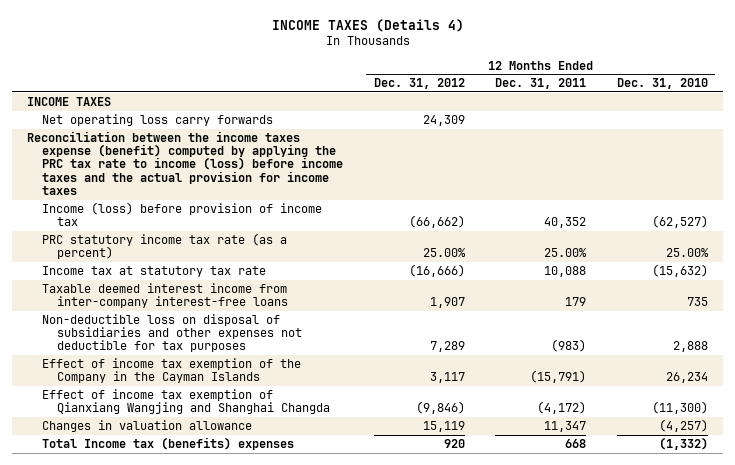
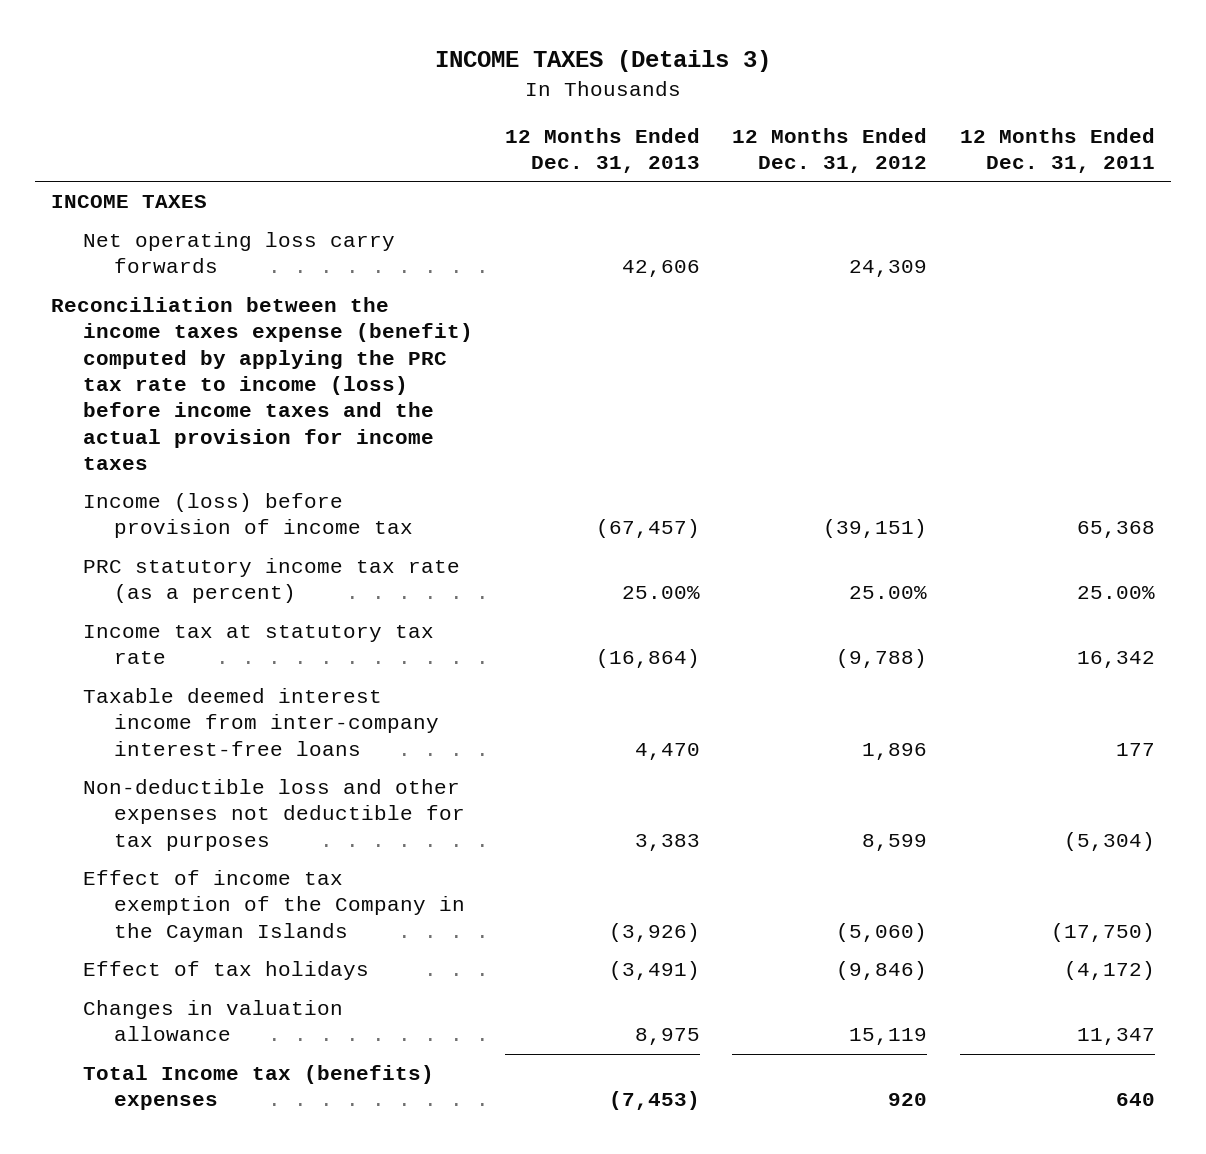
[271,18,464,32] INCOME TAXES (Details 4) -> [434,50,771,73] INCOME TAXES (Details 3)
[616,78,708,90] Dec. 31, 2010 -> none
none -> [505,127,701,173] 12 Months Ended Dec. 31, 2013
[408,215,465,229] (66,662) -> [823,519,928,539] (39,151)
[544,217,587,229] 40,352 -> [1076,521,1155,539] 65,368
[408,263,465,277] (16,666) -> [836,649,928,669] (9,788)
[544,265,587,277] 10,088 -> [1076,651,1155,669] 16,342
[429,297,465,309] 1,907 -> [862,742,928,760] 1,896
[565,297,587,307] 179 -> [1115,742,1155,756] 177
[42,313,302,353] Non-deductible loss on disposal of subsidiaries and other expenses not deductible for tax purposes -> [82,779,466,851] Non-deductible loss and other expenses not deductible for tax purposes
[429,341,465,353] 7,289 -> [862,833,928,851] 8,599
[551,339,587,353] (983) -> [1063,831,1155,851] (5,304)
[429,372,465,384] 3,117 -> [836,922,928,942] (5,060)
[530,370,587,384] (15,791) -> [1050,922,1155,942] (17,750)
[42,388,330,415] Effect of income tax exemption of Qianxiang Wangjing and Shanghai Changda -> [82,961,369,981] Effect of tax holidays
[565,438,587,448] 668 -> [1115,1093,1155,1107] 640

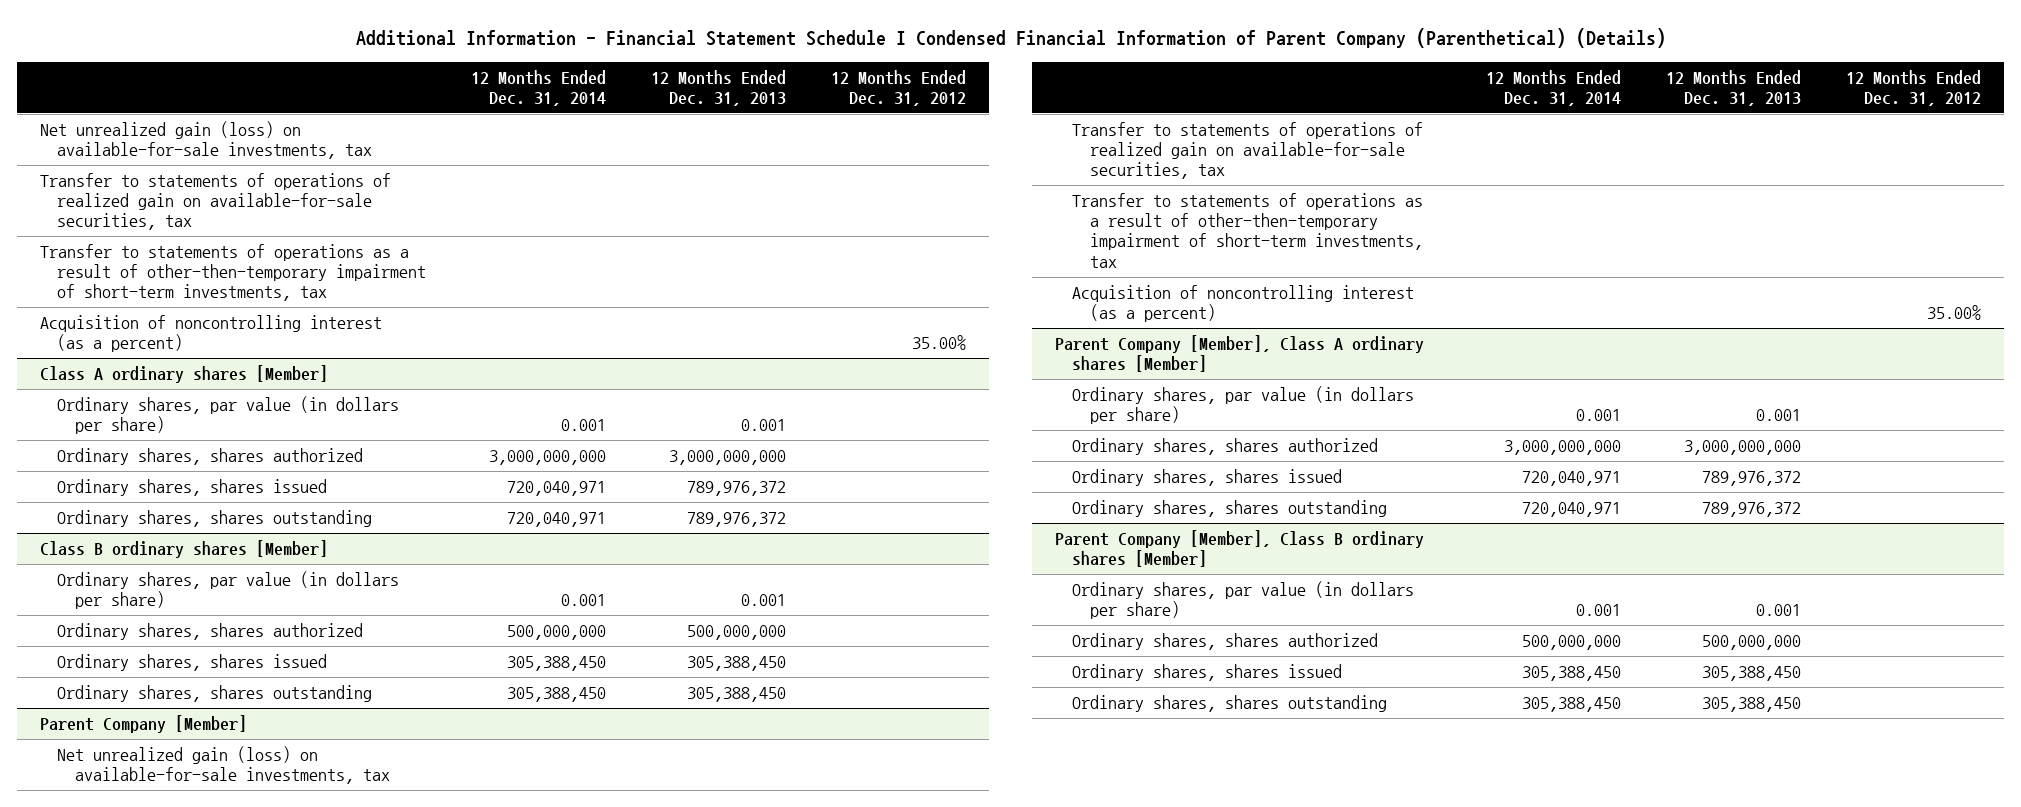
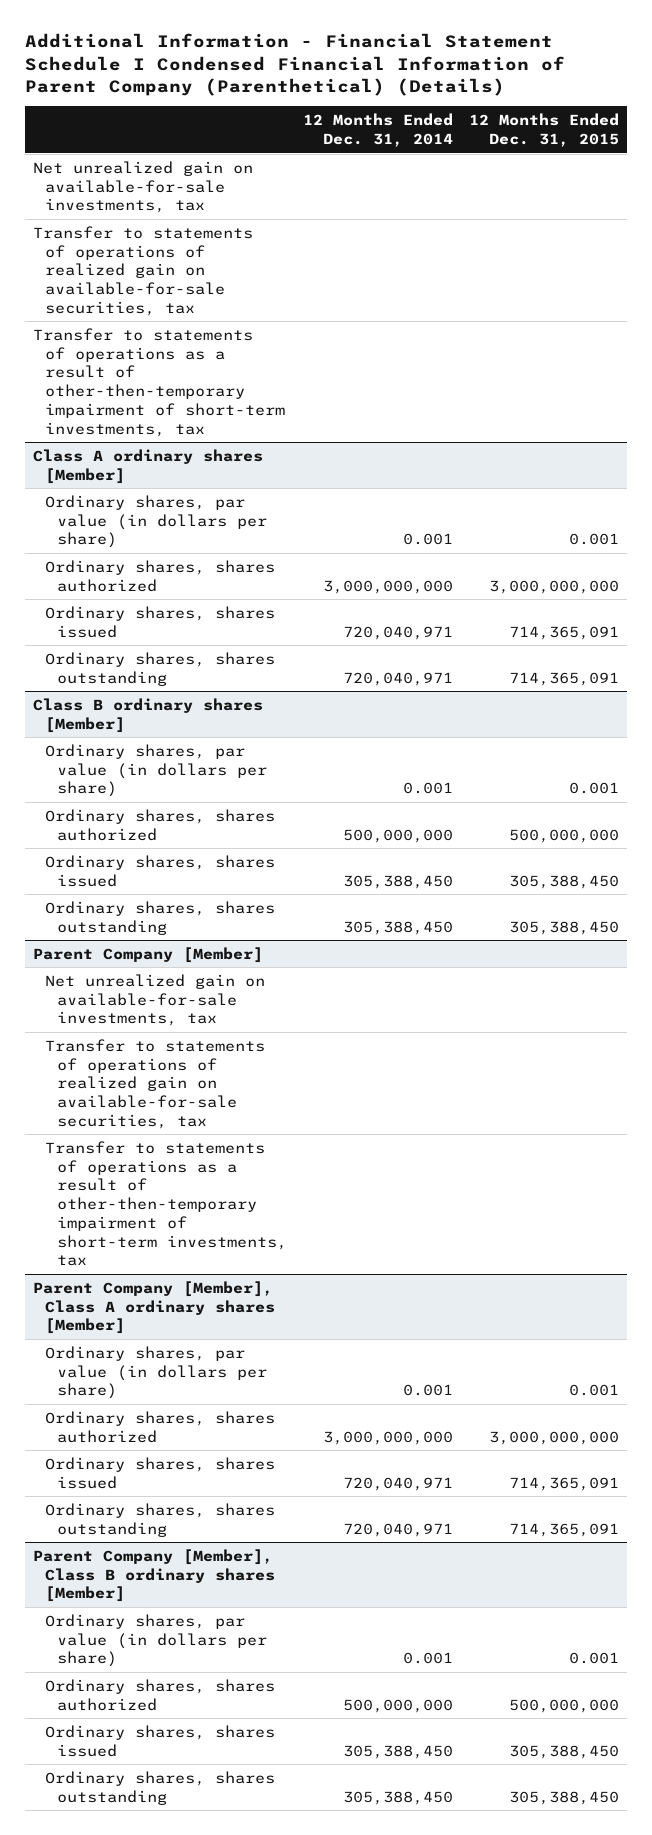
[651,69,787,106] 12 Months Ended Dec. 31, 2013 -> none
[831,69,967,106] 12 Months Ended Dec. 31, 2012 -> none
none -> [469,113,620,147] 12 Months Ended Dec. 31, 2015
[39,120,373,160] Net unrealized gain (loss) on available-for-sale investments, tax -> [32,160,253,214] Net unrealized gain on available-for-sale investments, tax
[39,314,382,353] Acquisition of noncontrolling interest (as a percent) -> none
[57,745,390,785] Net unrealized gain (loss) on available-for-sale investments, tax -> [44,973,265,1027] Net unrealized gain on available-for-sale investments, tax
[1072,284,1415,323] Acquisition of noncontrolling interest (as a percent) -> none

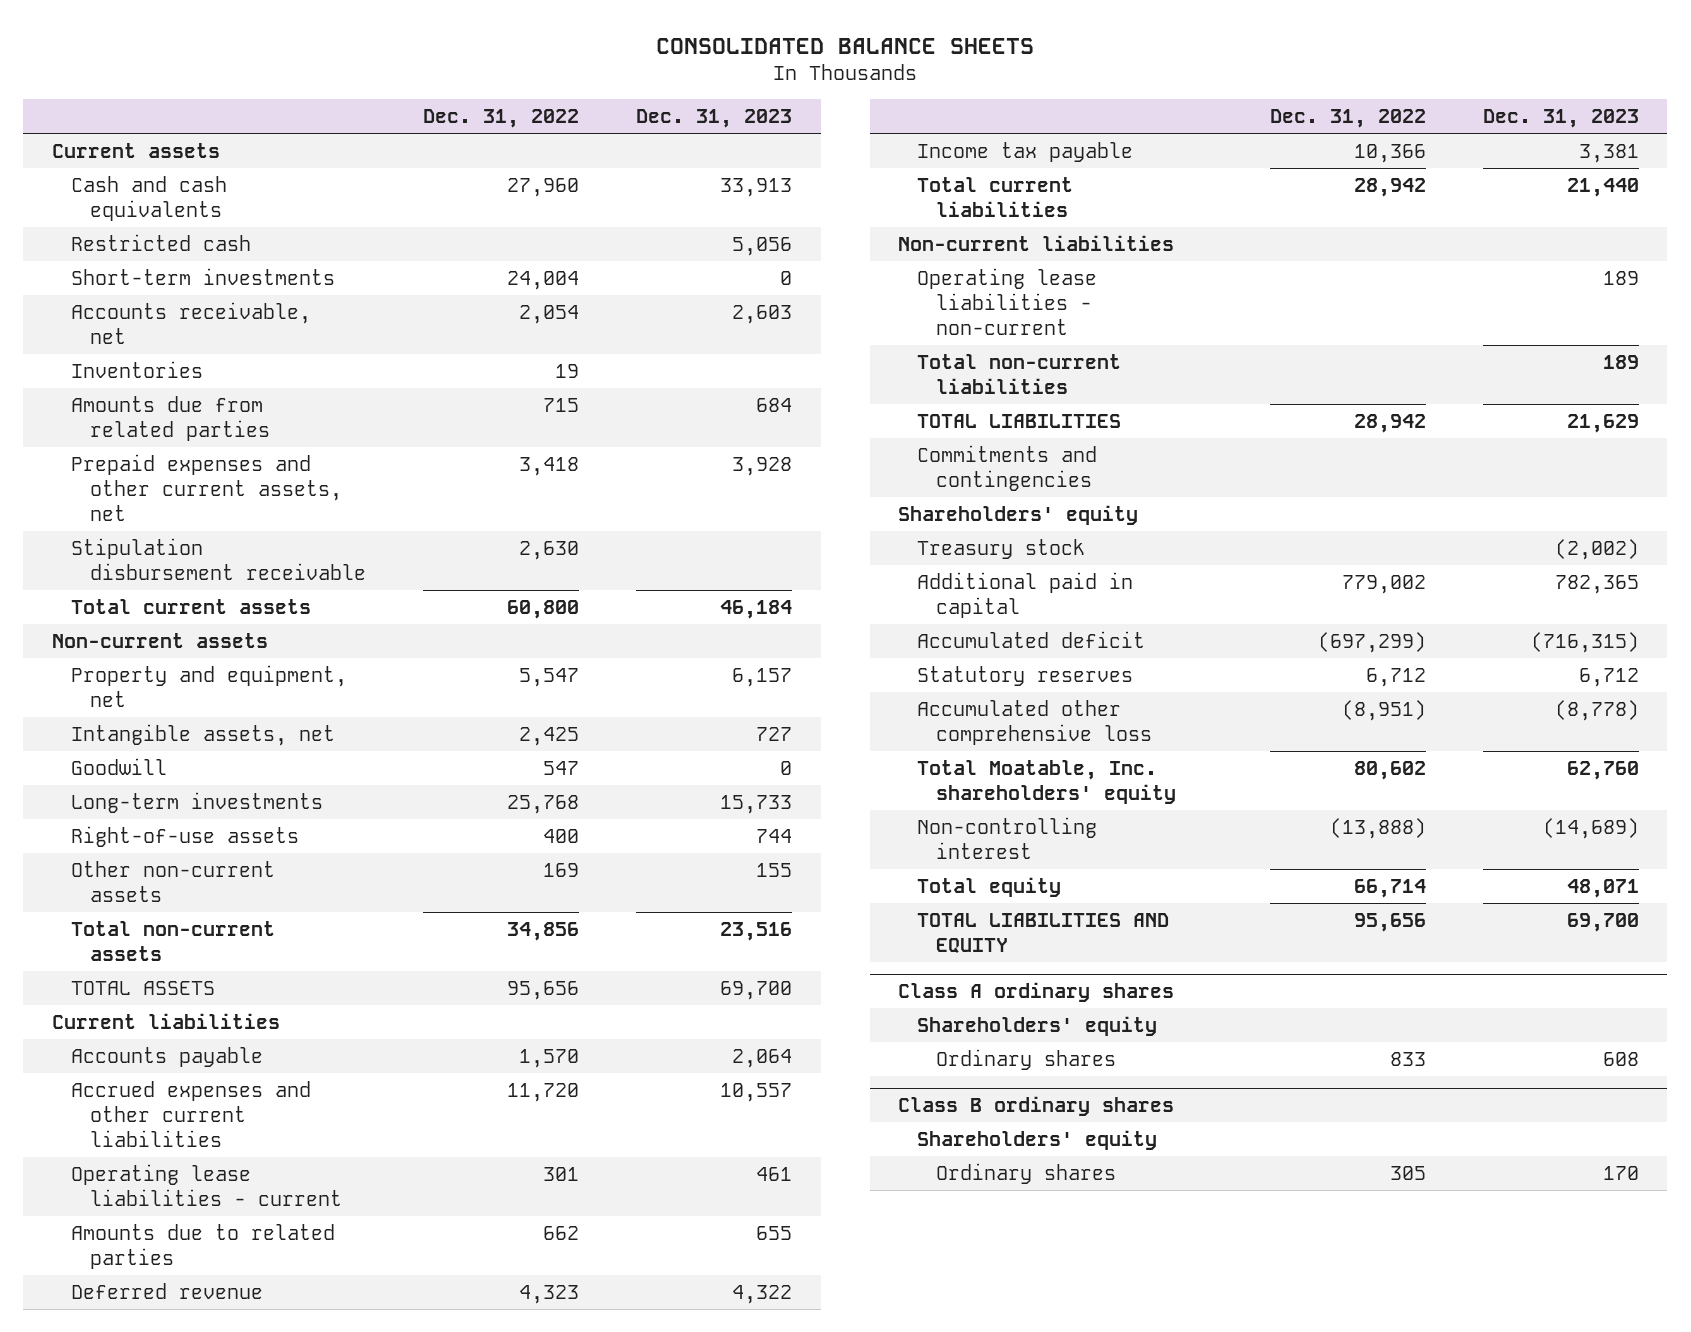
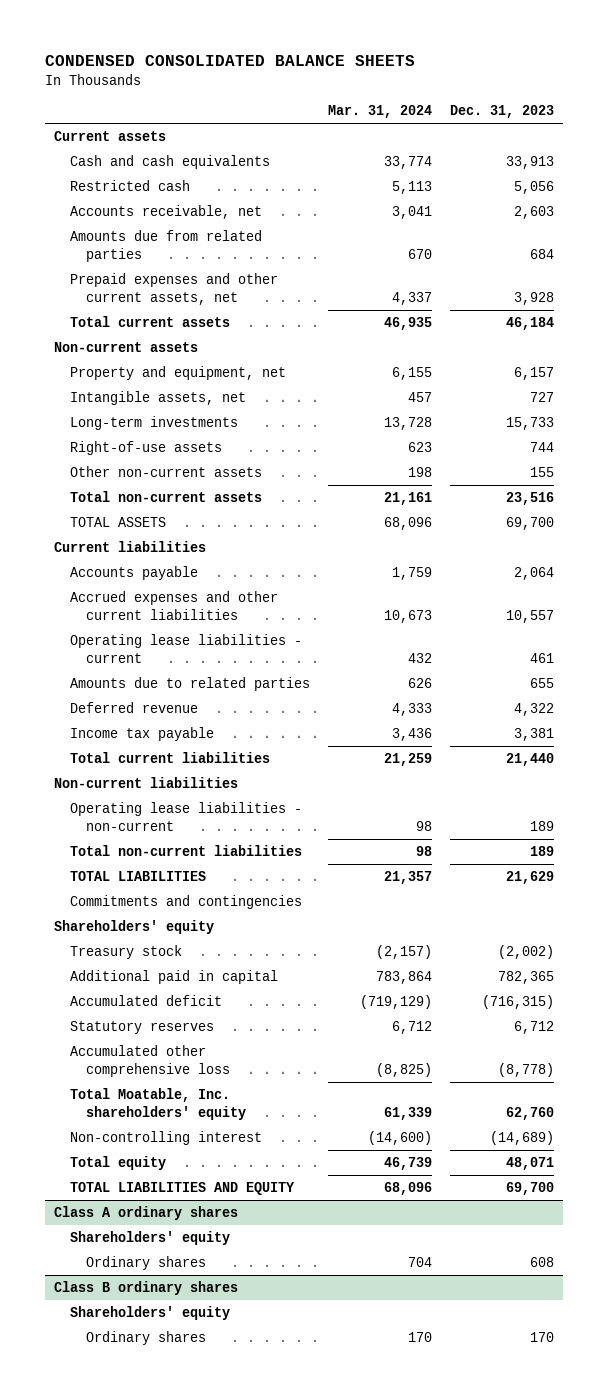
[656,37,1035,54] CONSOLIDATED BALANCE SHEETS -> [44,55,415,67] CONDENSED CONSOLIDATED BALANCE SHEETS
[423,109,580,129] Dec. 31, 2022 -> none
none -> [327,105,432,119] Mar. 31, 2024
[70,267,335,285] Short-term investments -> none
[70,360,203,378] Inventories -> none
[70,537,366,580] Stipulation disbursement receivable -> none
[70,757,167,775] Goodwill -> none

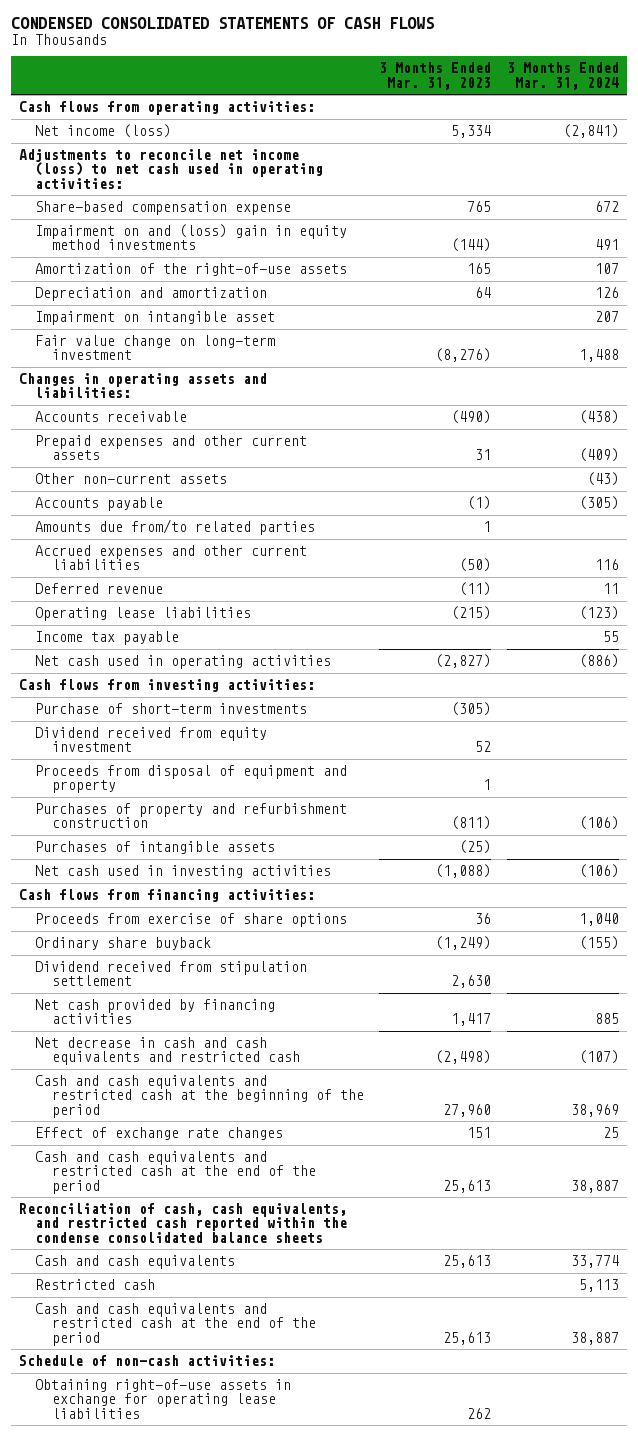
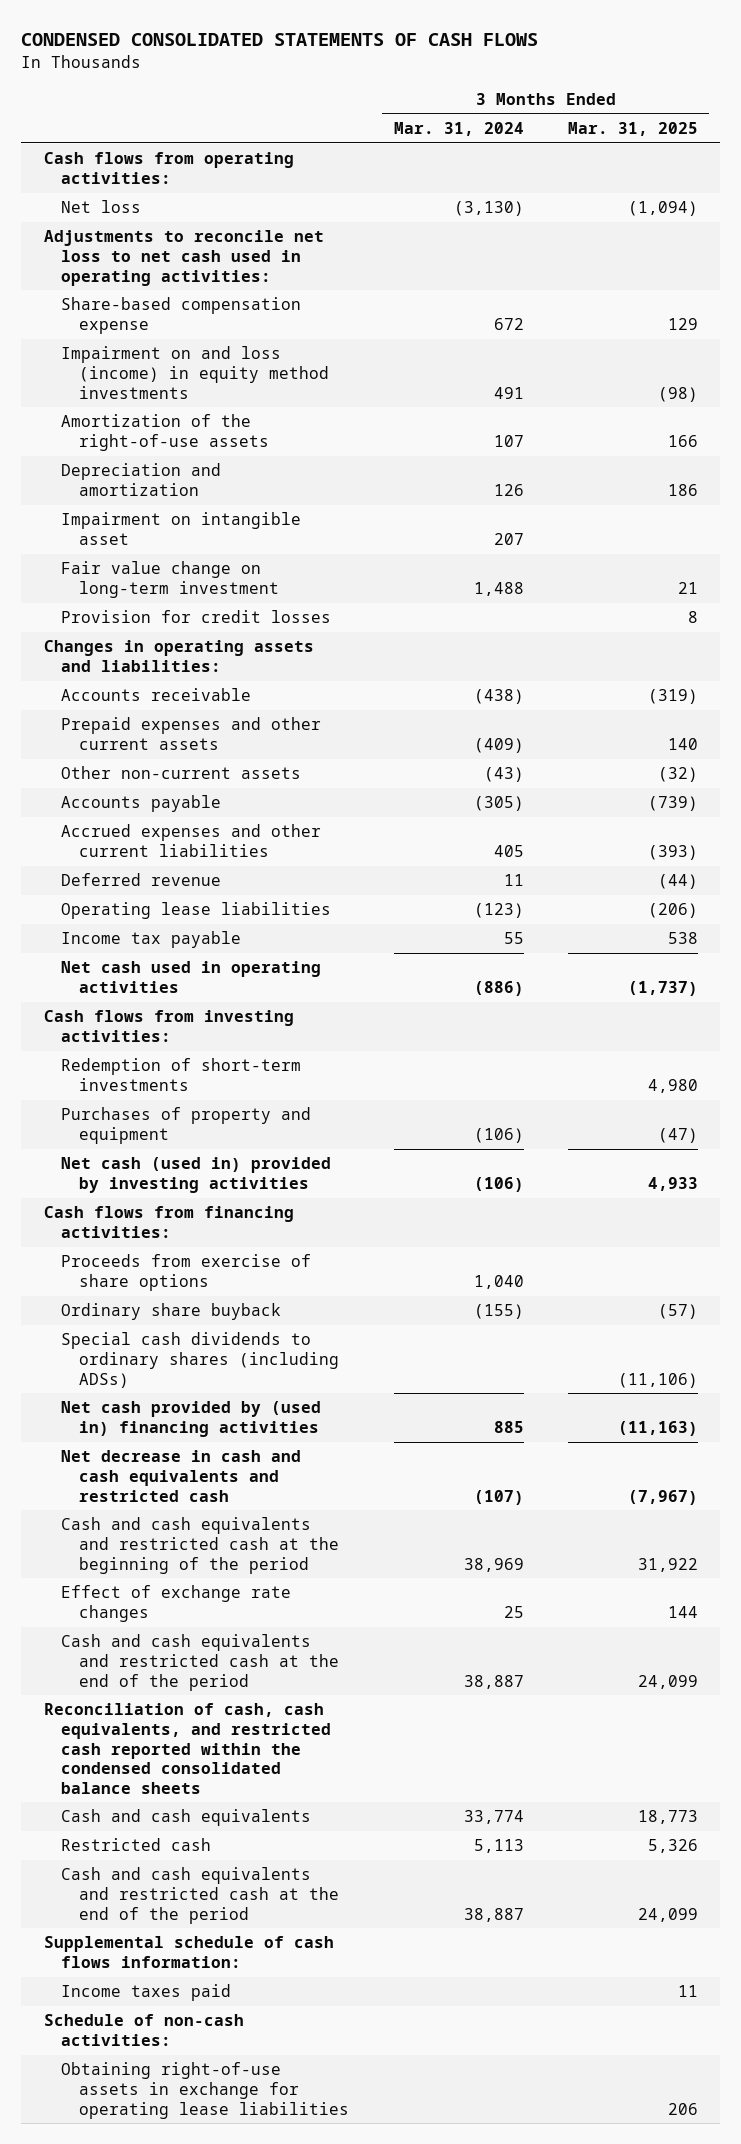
[379,62,492,90] 3 Months Ended Mar. 31, 2023 -> none
none -> [567,122,698,137] Mar. 31, 2025
[35,124,172,139] Net income (loss) -> [61,200,142,214] Net loss
[562,124,619,139] (2,841) -> [453,201,524,217] (3,130)
[18,149,324,189] Adjustments to reconcile net income (loss) to net cash used in operating activities: -> [43,230,324,286] Adjustments to reconcile net loss to net cash used in operating activities:
[35,224,348,251] Impairment on and (loss) gain in equity method investments -> [61,346,330,399] Impairment on and loss (income) in equity method investments
none -> [61,610,332,624] Provision for credit losses
[35,519,316,536] Amounts due from/to related parties -> none
[594,559,619,571] 116 -> [493,844,524,857] 405
[35,727,268,753] Dividend received from equity investment -> none
[35,765,348,794] Proceeds from disposal of equipment and property -> none
[35,841,276,855] Purchases of intangible assets -> none
[35,703,308,715] Purchase of short-term investments -> [61,1058,302,1091] Redemption of short-term investments
[35,803,348,829] Purchases of property and refurbishment construction -> [61,1107,312,1144] Purchases of property and equipment
[35,865,332,879] Net cash used in investing activities -> [61,1157,332,1193] Net cash (used in) provided by investing activities
[35,961,308,987] Dividend received from stipulation settlement -> none
none -> [61,1332,340,1388] Special cash dividends to ordinary shares (including ADSs)
[35,999,276,1025] Net cash provided by financing activities -> [61,1401,322,1437] Net cash provided by (used in) financing activities
[18,1203,348,1243] Reconciliation of cash, cash equivalents, and restricted cash reported within the condense consolidated balance sheets -> [43,1703,332,1794] Reconciliation of cash, cash equivalents, and restricted cash reported within the condensed consolidated balance sheets
none -> [43,1936,334,1968] Supplemental schedule of cash flows information:
none -> [61,1984,232,2002] Income taxes paid

